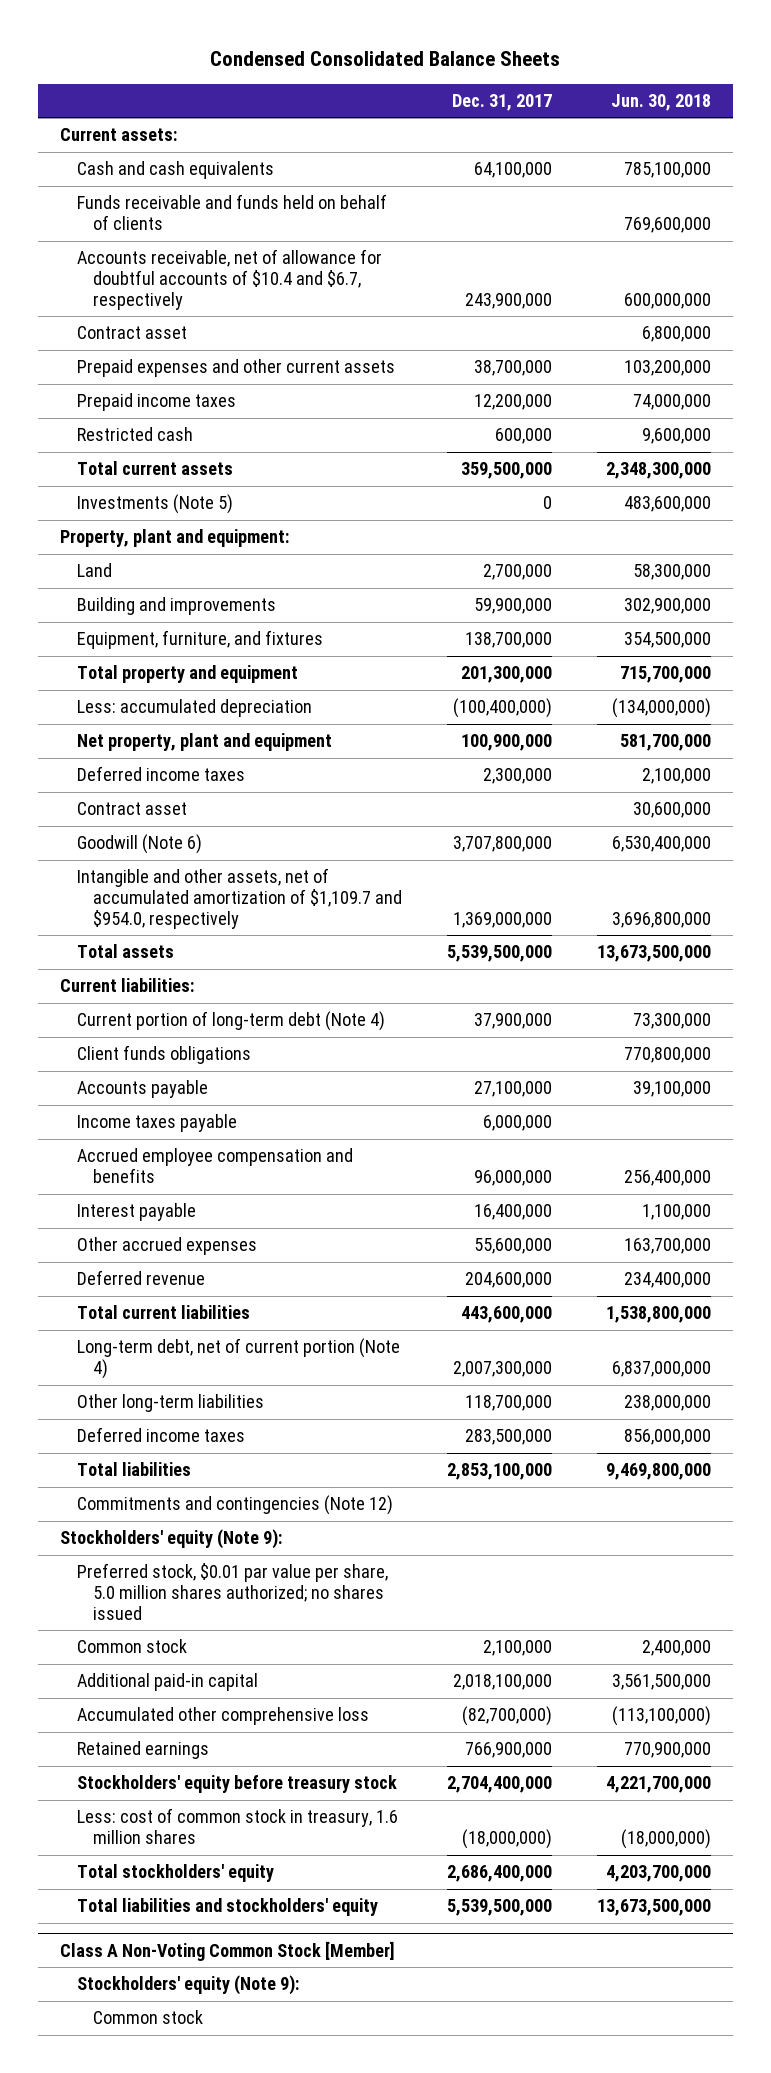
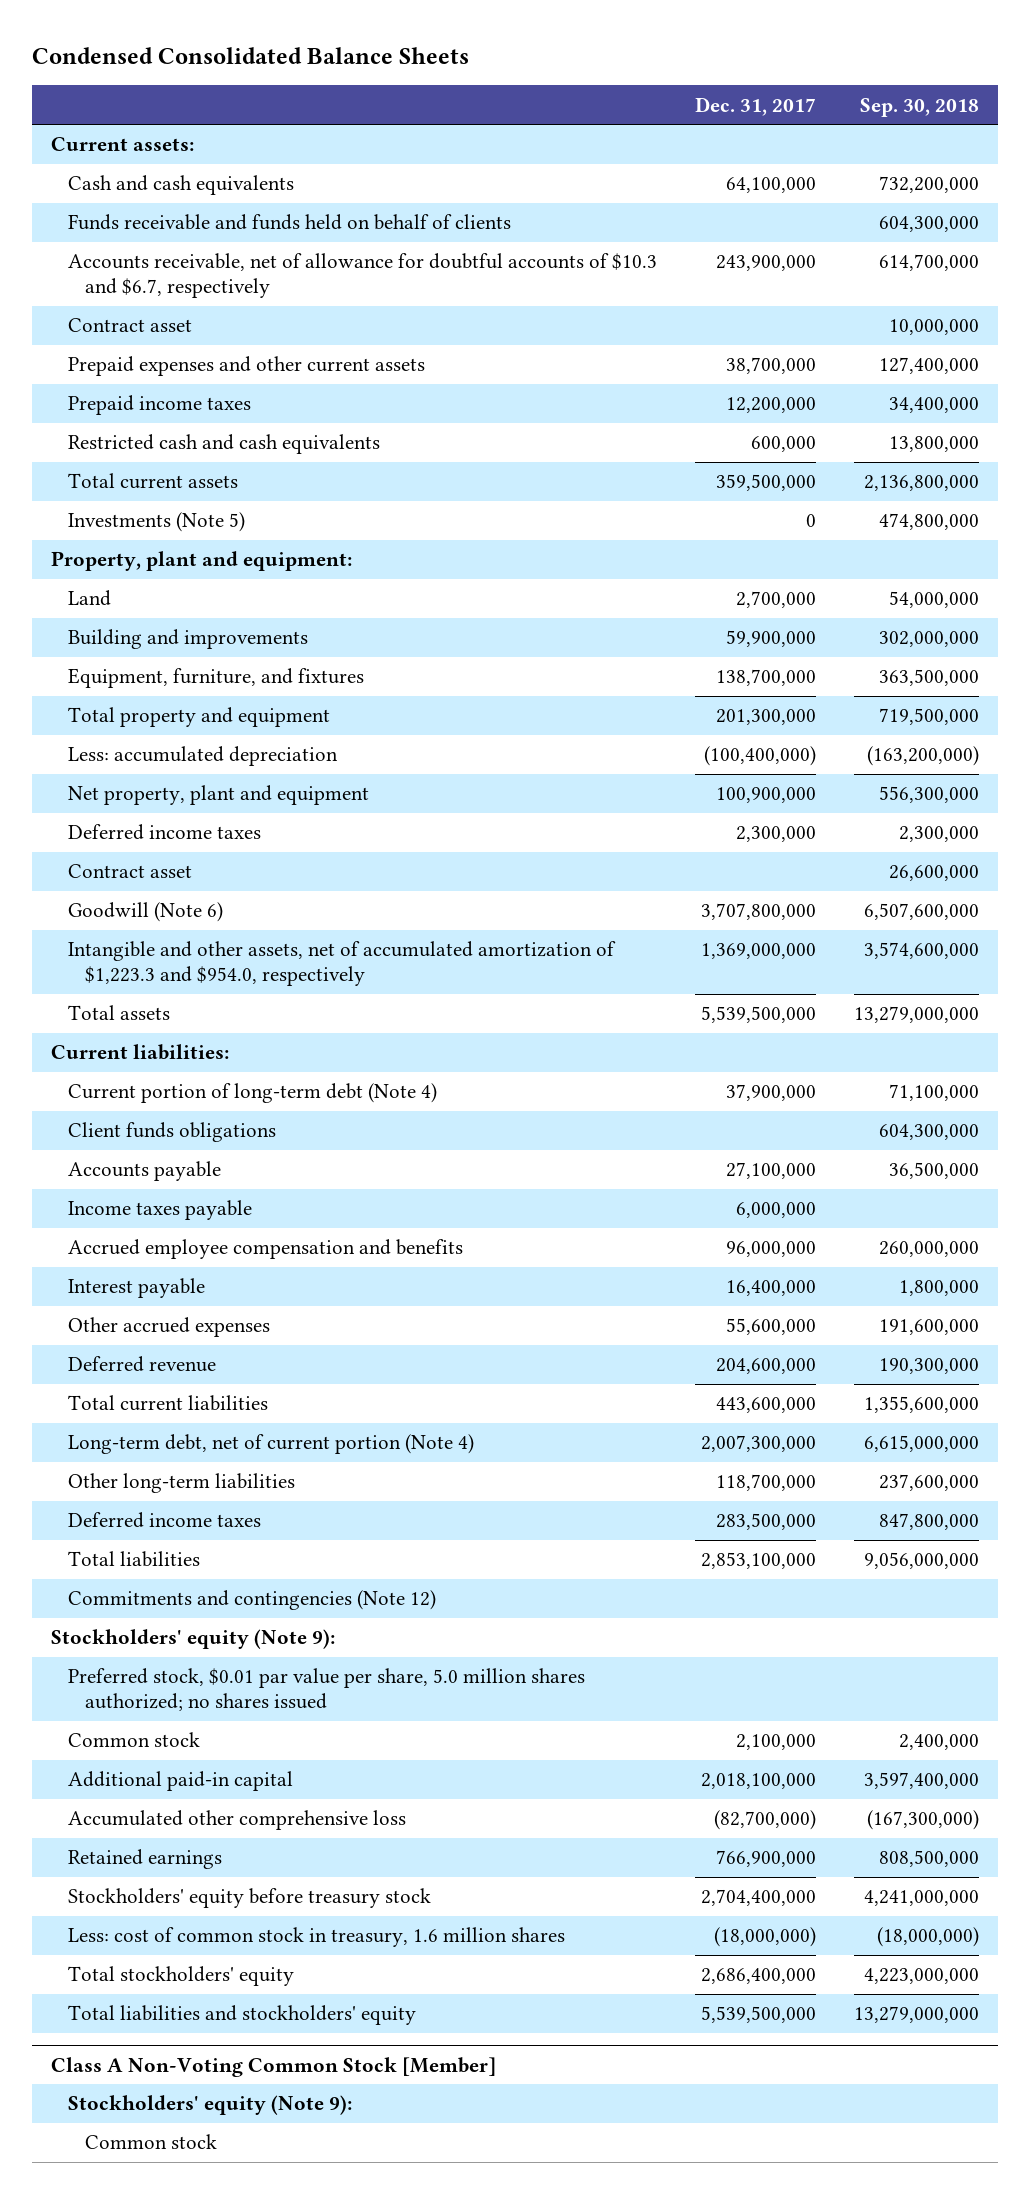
[610,94,711,112] Jun. 30, 2018 -> none
none -> [859,97,979,117] Sep. 30, 2018
[76,249,382,311] Accounts receivable, net of allowance for doubtful accounts of $10.4 and $6.7, respectively -> [67,253,657,298] Accounts receivable, net of allowance for doubtful accounts of $10.3 and $6.7, respectively
[76,427,193,442] Restricted cash -> [67,434,380,455] Restricted cash and cash equivalents
[76,868,403,930] Intangible and other assets, net of accumulated amortization of $1,109.7 and $954.0, respectively -> [67,941,616,986] Intangible and other assets, net of accumulated amortization of $1,223.3 and $954.0, respectively

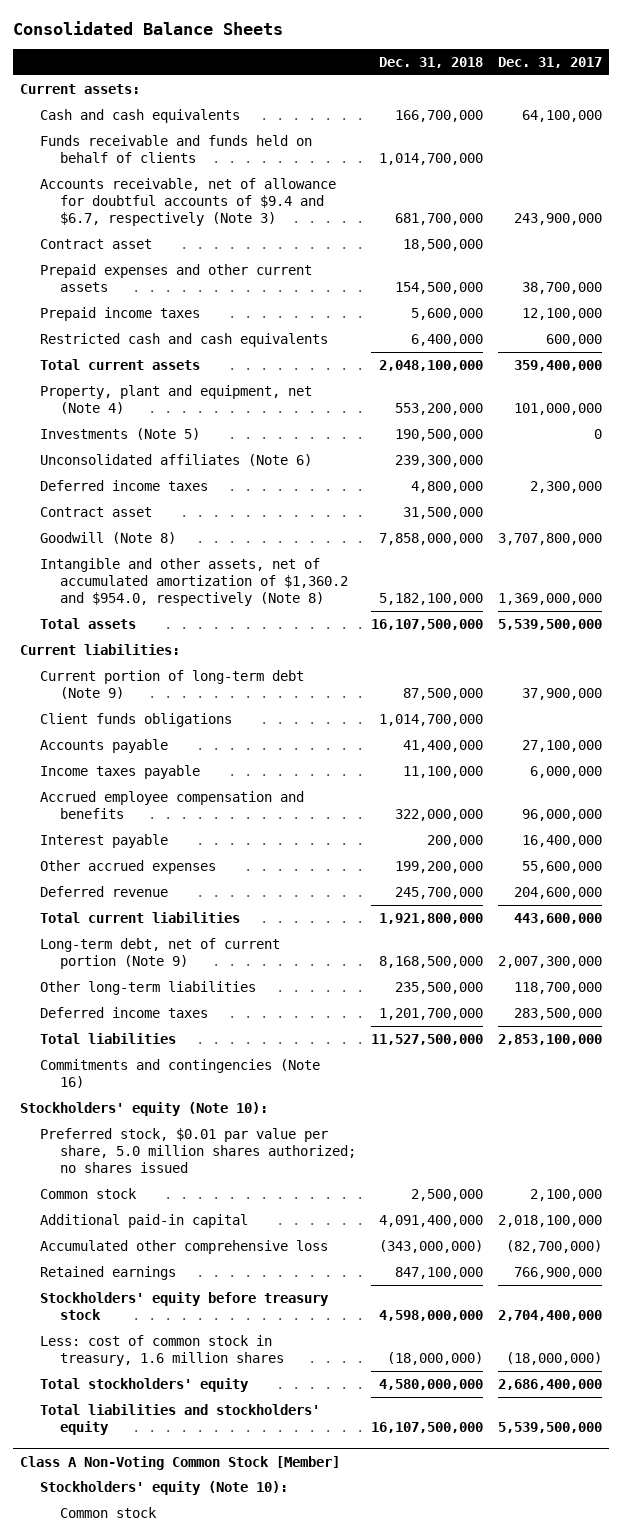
[31,47,469,65] Condensed Consolidated Balance Sheets -> [12,20,283,35] Consolidated Balance Sheets
[859,97,979,117] Sep. 30, 2018 -> none
none -> [379,57,484,69] Dec. 31, 2018
[67,253,657,298] Accounts receivable, net of allowance for doubtful accounts of $10.3 and $6.7, respectively -> [40,178,337,227] Accounts receivable, net of allowance for doubtful accounts of $9.4 and $6.7, respectively (Note 3)
[725,397,816,414] 12,200,000 -> [521,308,602,321] 12,100,000
[715,474,816,492] 359,500,000 -> [513,360,602,372] 359,400,000
none -> [40,385,313,415] Property, plant and equipment, net (Note 4)
[50,551,352,572] Property, plant and equipment: -> none
[67,590,111,607] Land -> none
[67,629,308,650] Building and improvements -> none
[67,668,364,689] Equipment, furniture, and fixtures -> none
[67,707,330,728] Total property and equipment -> none
[67,746,338,767] Less: accumulated depreciation -> none
[67,785,369,806] Net property, plant and equipment -> none
none -> [40,454,313,467] Unconsolidated affiliates (Note 6)
[67,902,223,923] Goodwill (Note 6) -> [40,532,177,545] Goodwill (Note 8)
[67,941,616,986] Intangible and other assets, net of accumulated amortization of $1,223.3 and $954.0, respectively -> [40,558,349,607] Intangible and other assets, net of accumulated amortization of $1,360.2 and $954.0, respectively (Note 8)
[67,1083,437,1104] Current portion of long-term debt (Note 4) -> [40,670,305,700] Current portion of long-term debt (Note 9)
[67,1434,474,1455] Long-term debt, net of current portion (Note 4) -> [40,938,281,970] Long-term debt, net of current portion (Note 9)
[67,1590,436,1611] Commitments and contingencies (Note 12) -> [40,1059,321,1089] Commitments and contingencies (Note 16)
[50,1629,335,1650] Stockholders' equity (Note 9): -> [20,1102,269,1117] Stockholders' equity (Note 10):
[67,2095,352,2116] Stockholders' equity (Note 9): -> [40,1481,289,1496] Stockholders' equity (Note 10):

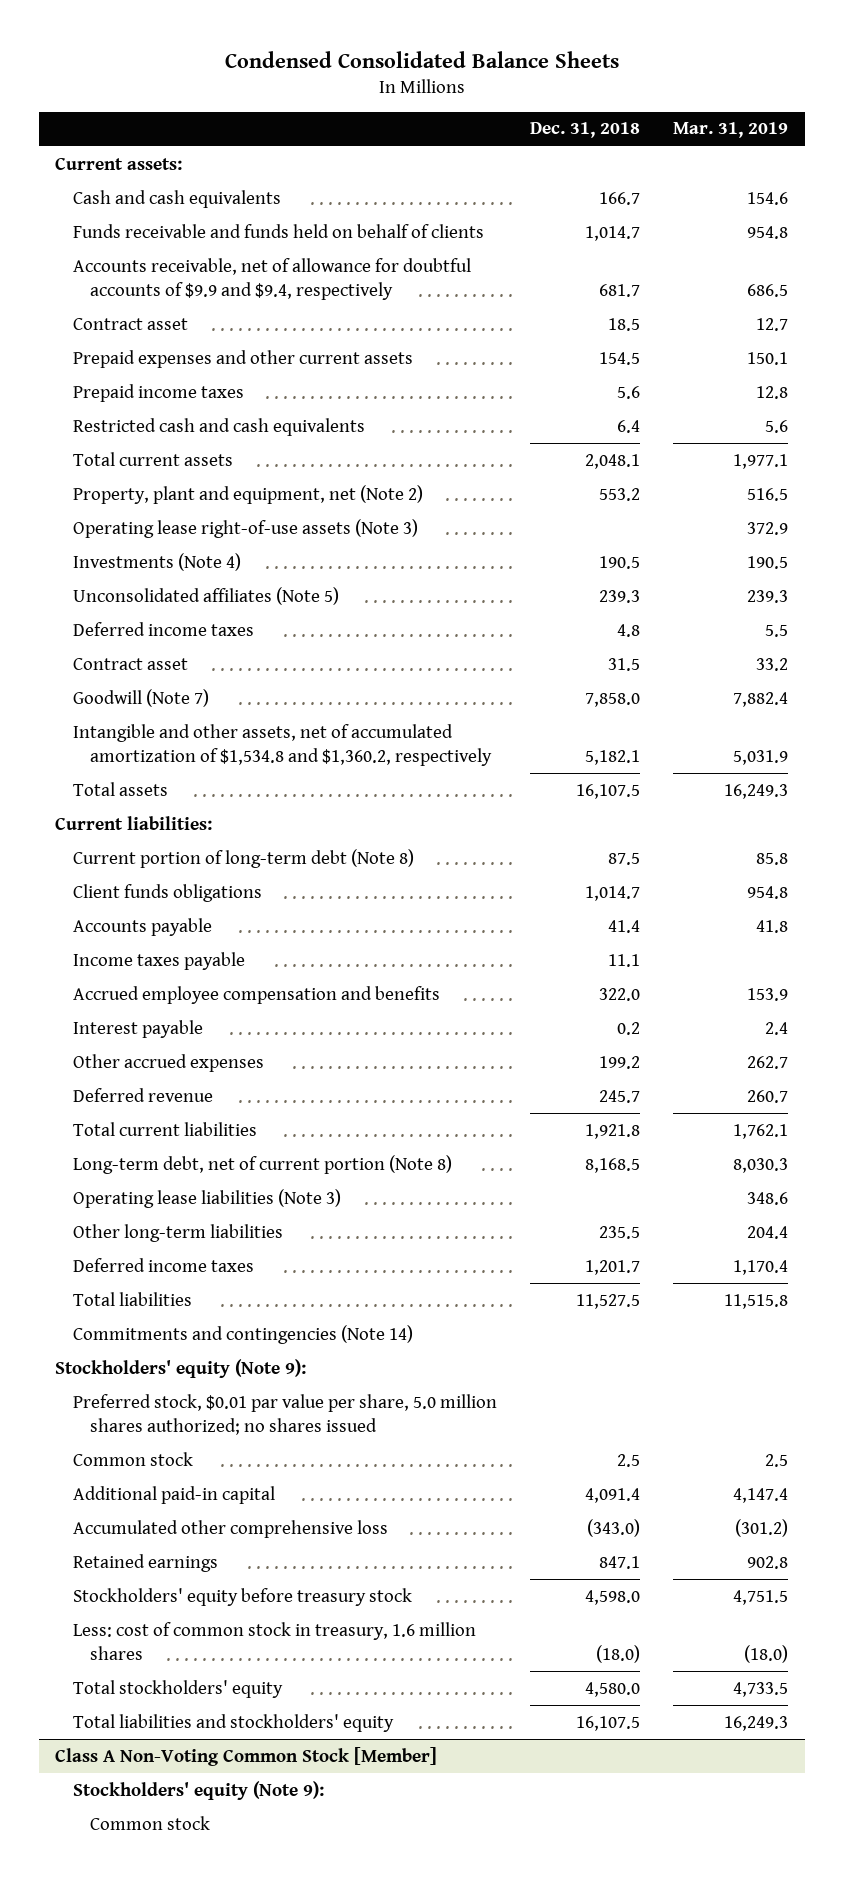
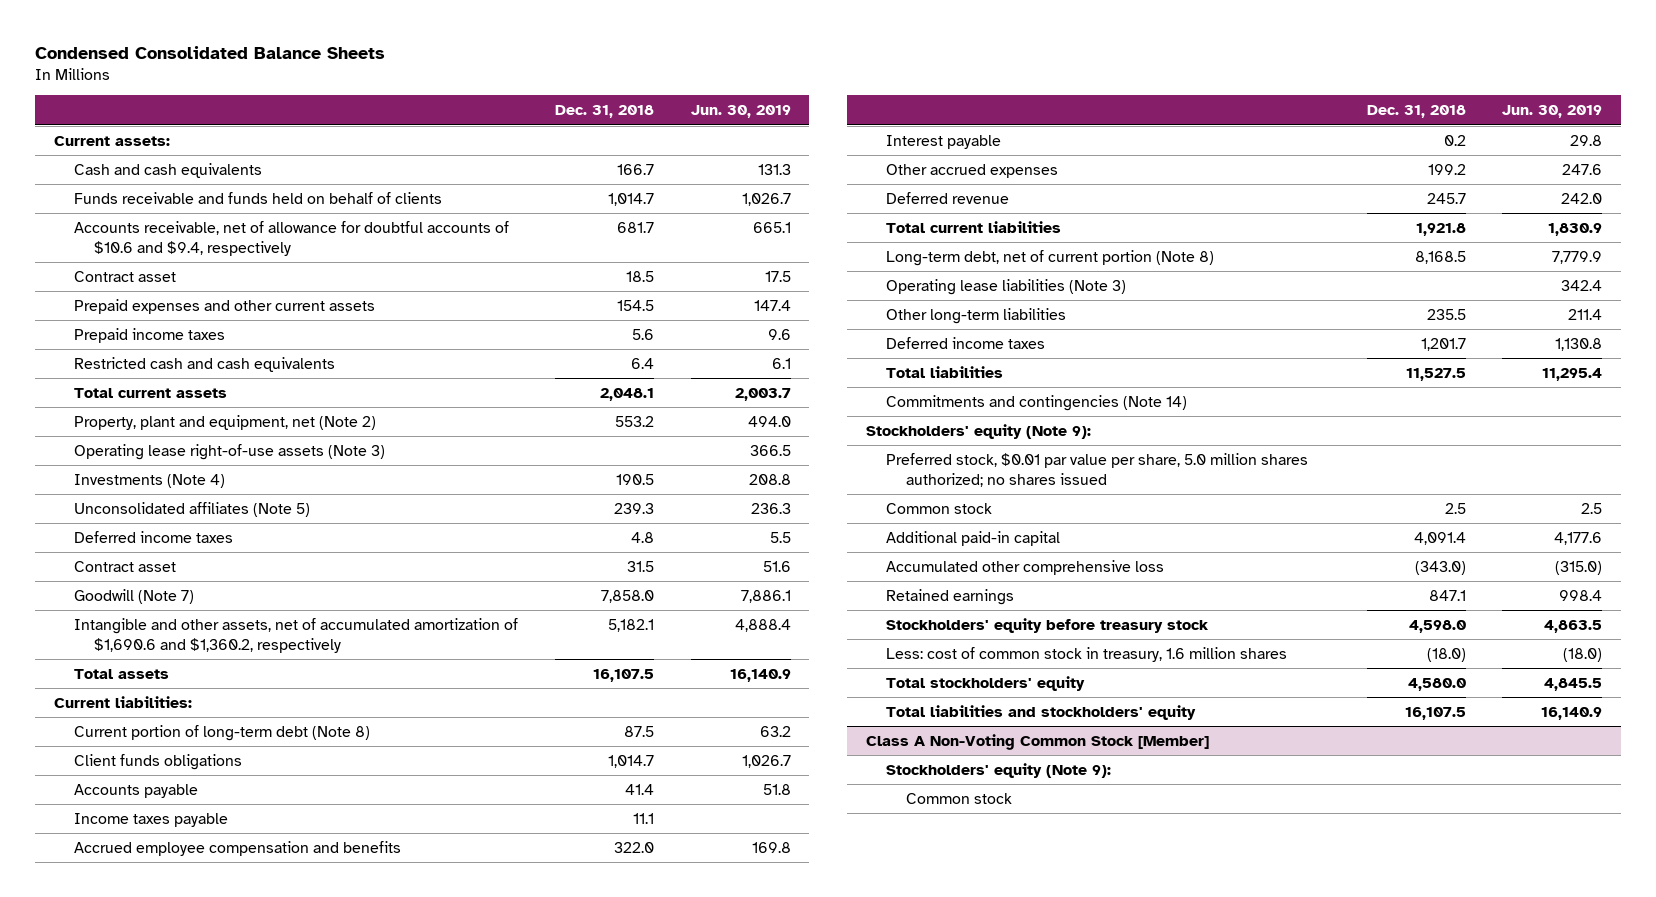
[673,122,789,139] Mar. 31, 2019 -> none
none -> [690,105,791,119] Jun. 30, 2019
[72,257,471,300] Accounts receivable, net of allowance for doubtful accounts of $9.9 and $9.4, respectively -> [73,220,509,256] Accounts receivable, net of allowance for doubtful accounts of $10.6 and $9.4, respectively
[72,723,492,766] Intangible and other assets, net of accumulated amortization of $1,534.8 and $1,360.2, respectively -> [73,617,518,653] Intangible and other assets, net of accumulated amortization of $1,690.6 and $1,360.2, respectively

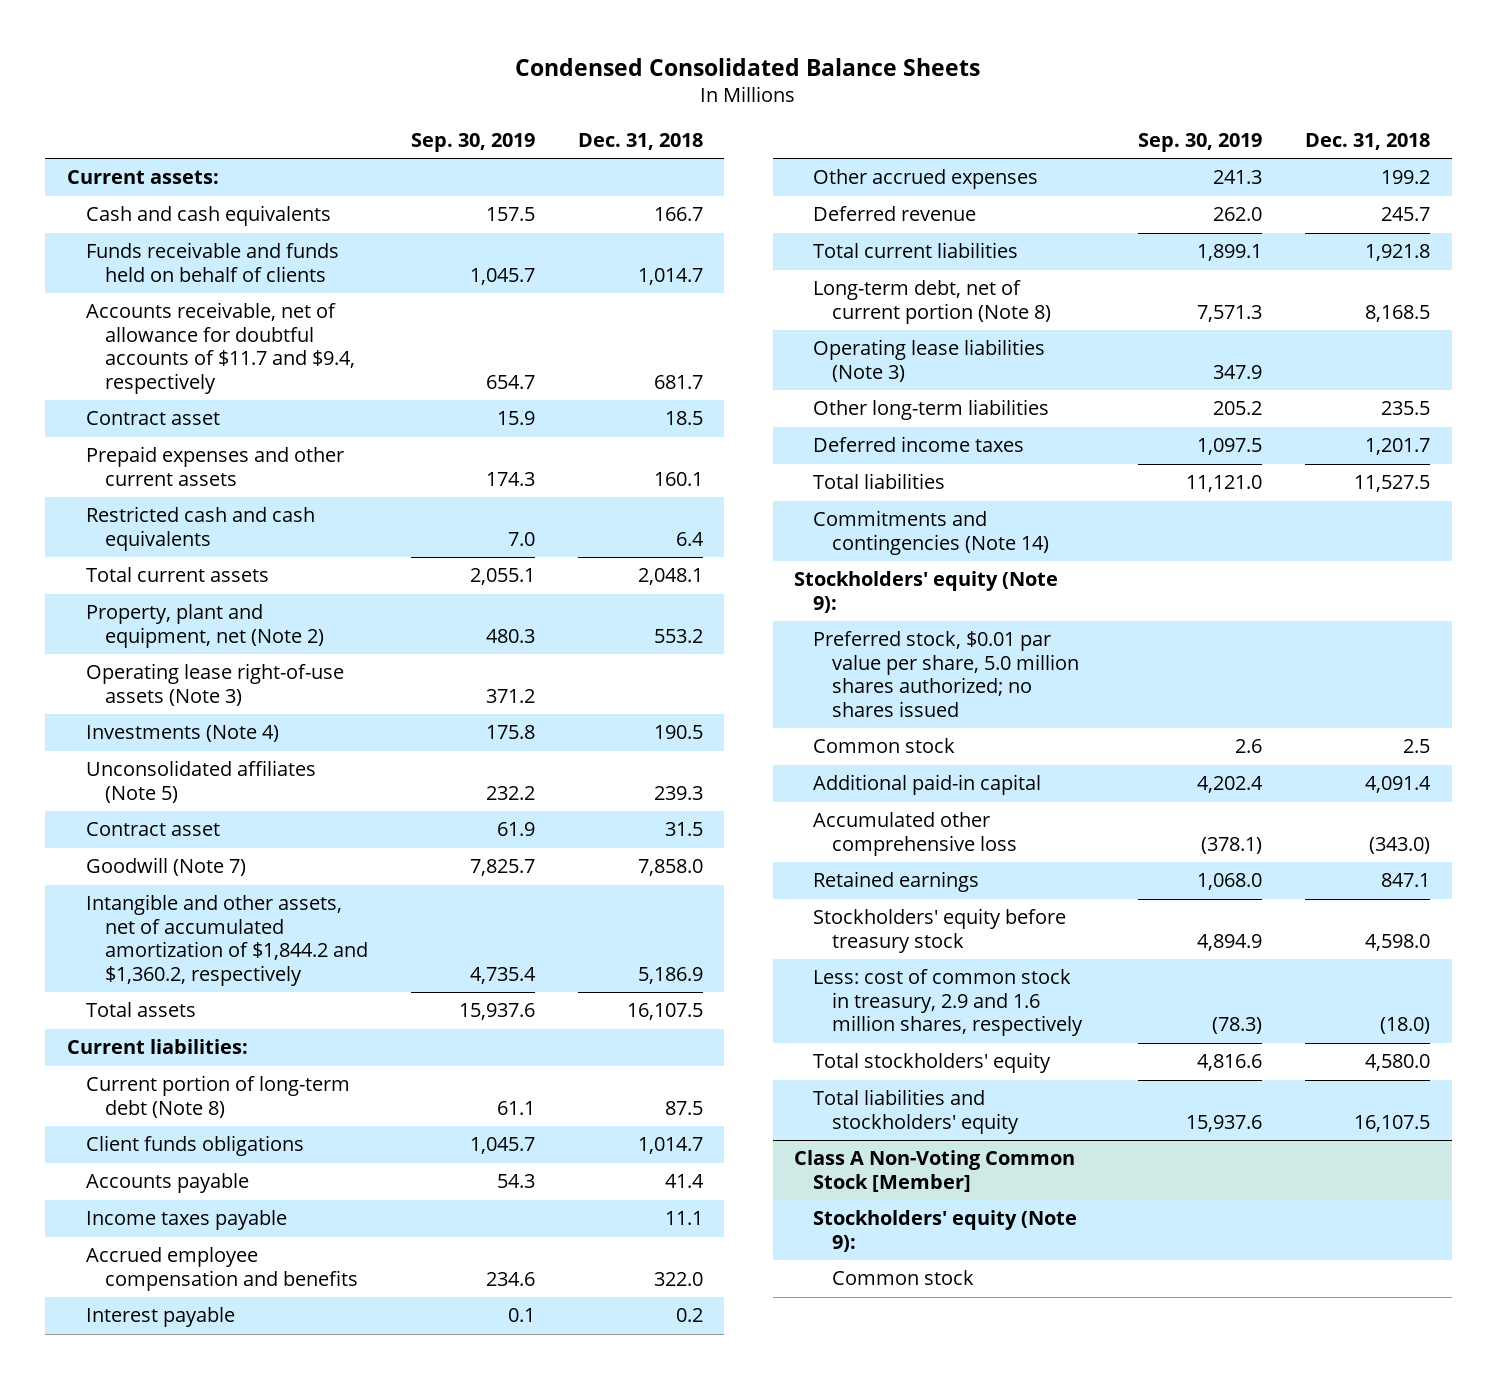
[690,105,791,119] Jun. 30, 2019 -> none
none -> [410,132,535,152] Sep. 30, 2019
[73,220,509,256] Accounts receivable, net of allowance for doubtful accounts of $10.6 and $9.4, respectively -> [85,302,355,394] Accounts receivable, net of allowance for doubtful accounts of $11.7 and $9.4, respectively
[73,327,225,343] Prepaid income taxes -> none
[616,299,654,311] 154.5 -> [653,471,703,486] 160.1
[73,530,233,543] Deferred income taxes -> none
[73,617,518,653] Intangible and other assets, net of accumulated amortization of $1,690.6 and $1,360.2, respectively -> [85,894,368,986] Intangible and other assets, net of accumulated amortization of $1,844.2 and $1,360.2, respectively
[607,618,654,632] 5,182.1 -> [637,966,703,984] 5,186.9
[885,646,1287,662] Less: cost of common stock in treasury, 1.6 million shares -> [813,969,1084,1037] Less: cost of common stock in treasury, 2.9 and 1.6 million shares, respectively

